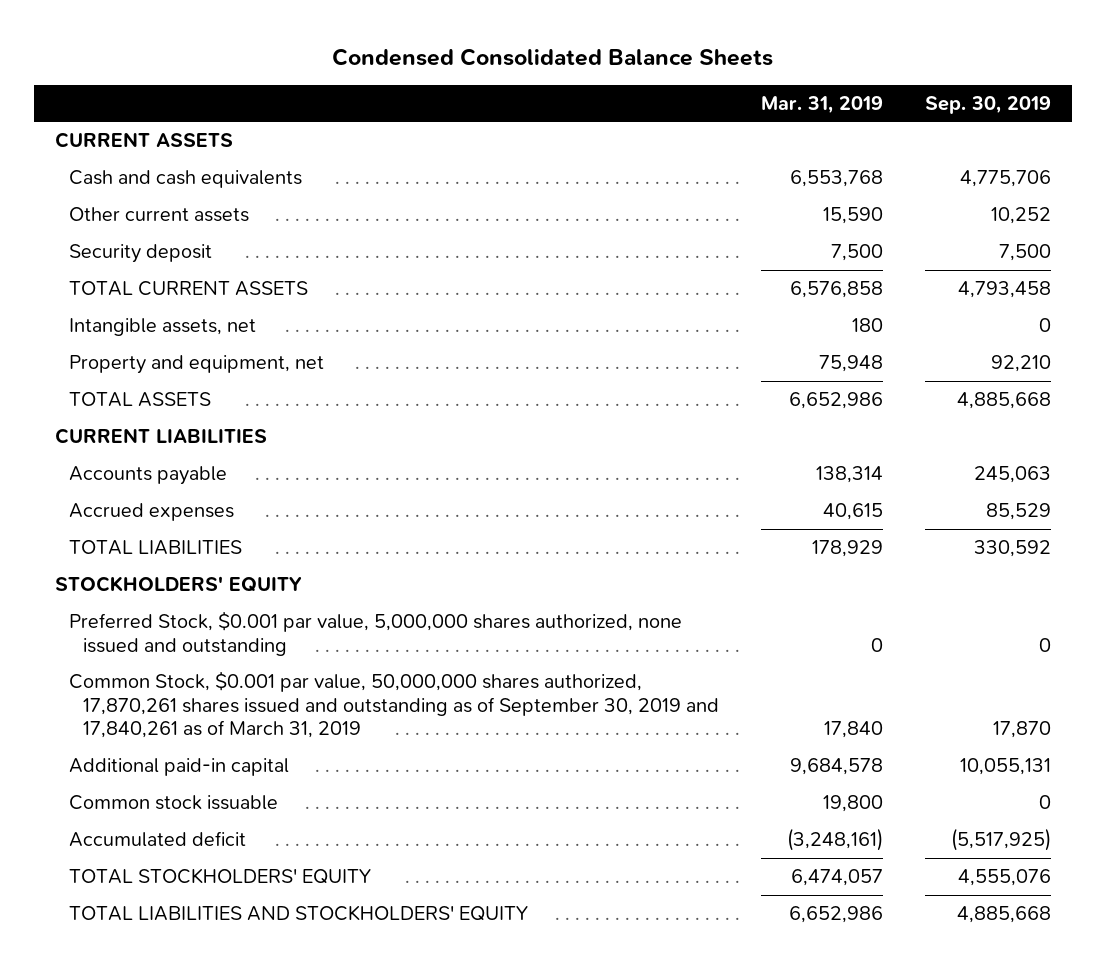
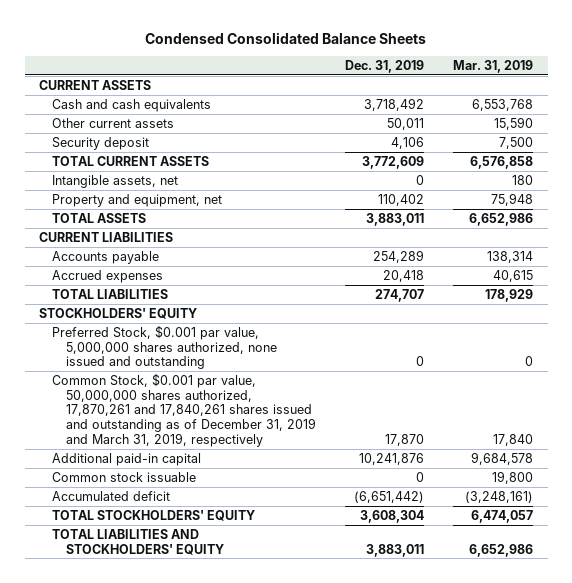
[924,95,1051,114] Sep. 30, 2019 -> none
none -> [344,59,424,73] Dec. 31, 2019
[68,671,720,739] Common Stock, $0.001 par value, 50,000,000 shares authorized, 17,870,261 shares issued and outstanding as of September 30, 2019 and 17,840,261 as of March 31, 2019 -> [52,372,316,448] Common Stock, $0.001 par value, 50,000,000 shares authorized, 17,870,261 and 17,840,261 shares issued and outstanding as of December 31, 2019 and March 31, 2019, respectively

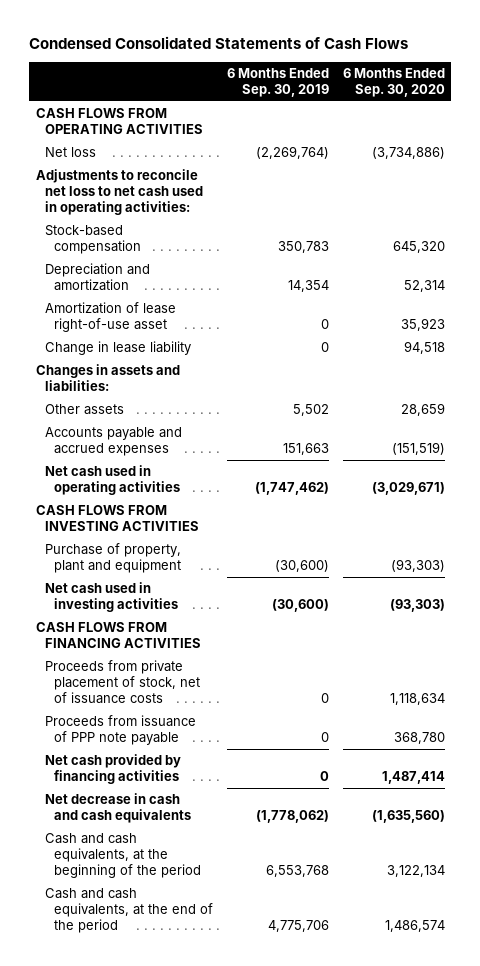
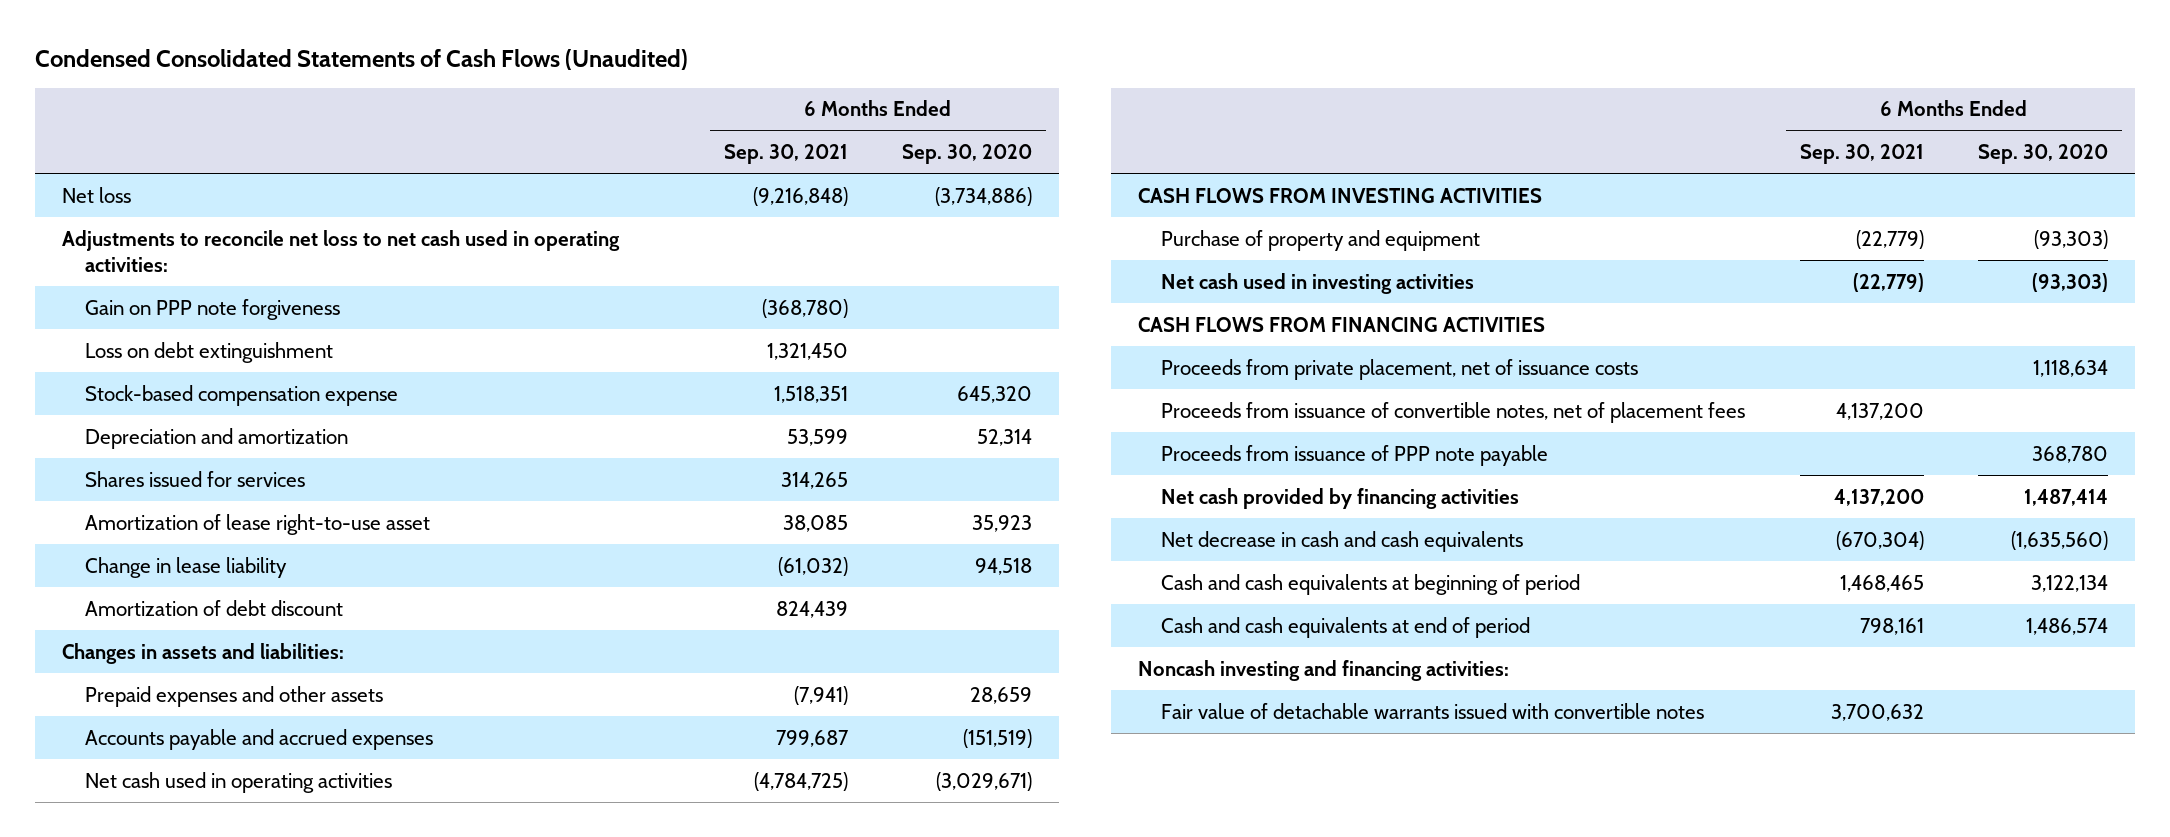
[28,35,408,49] Condensed Consolidated Statements of Cash Flows -> [34,48,688,70] Condensed Consolidated Statements of Cash Flows (Unaudited)
[226,68,329,98] 6 Months Ended Sep. 30, 2019 -> none
none -> [723,143,848,164] Sep. 30, 2021
[35,108,203,135] CASH FLOWS FROM OPERATING ACTIVITIES -> none
none -> [85,298,341,320] Gain on PPP note forgiveness
none -> [85,341,334,363] Loss on debt extinguishment
[44,225,142,255] Stock-based compensation -> [85,384,399,406] Stock-based compensation expense
none -> [85,470,306,487] Shares issued for services
[44,302,176,333] Amortization of lease right-of-use asset -> [85,513,431,535] Amortization of lease right-to-use asset
none -> [85,599,344,616] Amortization of debt discount
[44,404,124,416] Other assets -> [85,685,384,707] Prepaid expenses and other assets
[44,543,182,574] Purchase of property, plant and equipment -> [1161,229,1481,251] Purchase of property and equipment
[44,660,201,705] Proceeds from private placement of stock, net of issuance costs -> [1161,358,1639,380] Proceeds from private placement, net of issuance costs
none -> [1161,401,1746,423] Proceeds from issuance of convertible notes, net of placement fees
[44,833,202,879] Cash and cash equivalents, at the beginning of the period -> [1161,573,1581,595] Cash and cash equivalents at beginning of period
[44,888,214,934] Cash and cash equivalents, at the end of the period -> [1161,616,1531,638] Cash and cash equivalents at end of period
none -> [1138,659,1510,681] Noncash investing and financing activities:
none -> [1161,702,1705,719] Fair value of detachable warrants issued with convertible notes

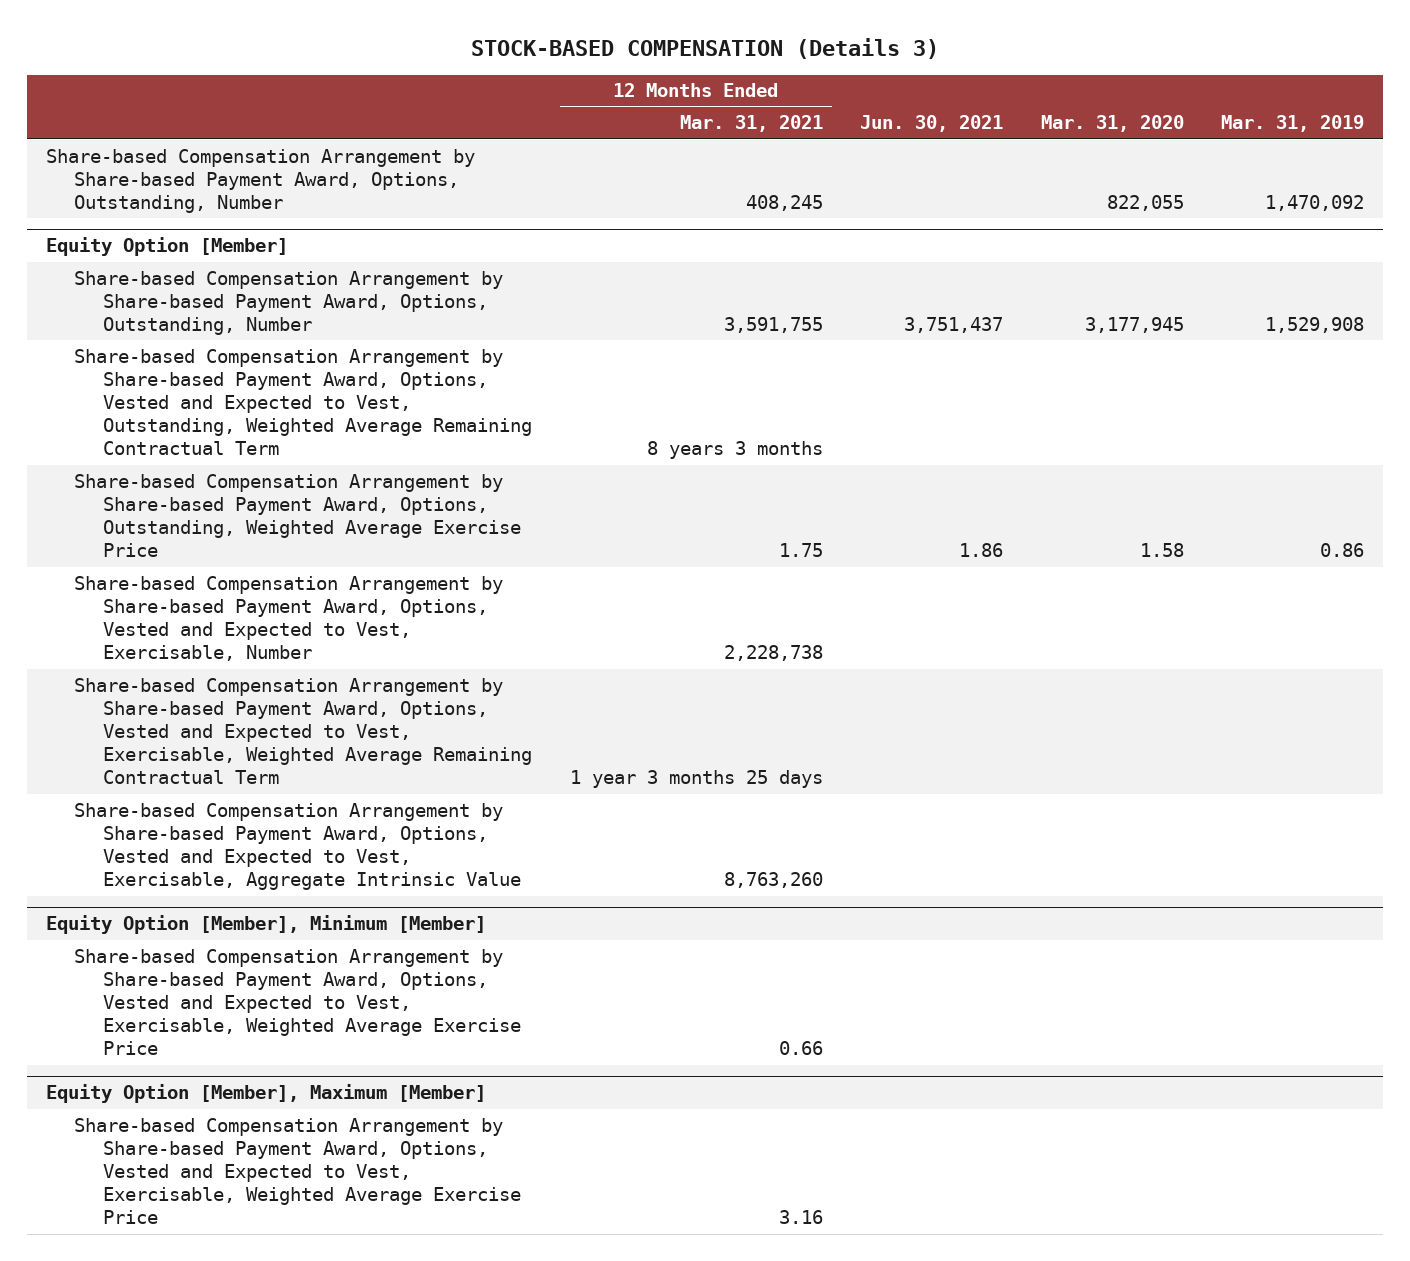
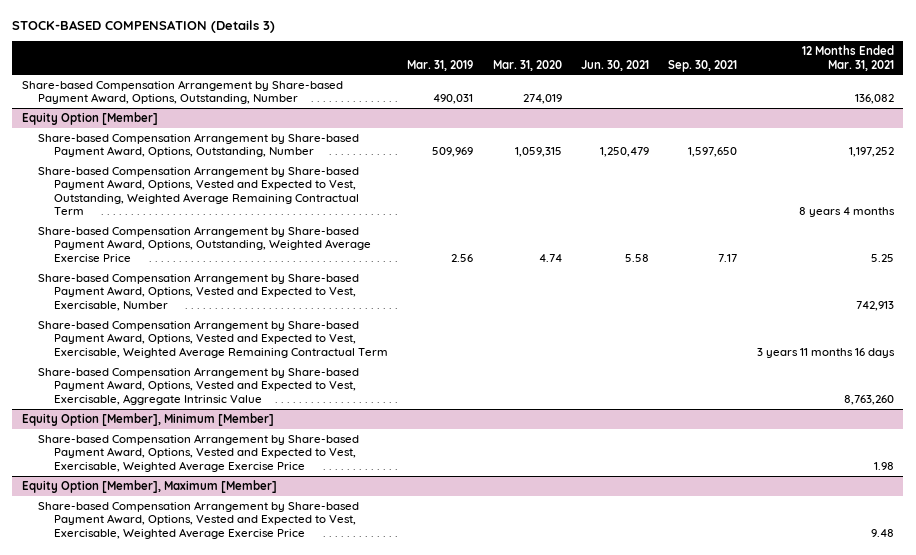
none -> [668,59,738,72] Sep. 30, 2021
[745,195,823,212] 408,245 -> [854,94,894,105] 136,082
[1106,195,1184,212] 822,055 -> [522,94,562,105] 274,019
[1265,195,1365,212] 1,470,092 -> [433,94,474,105] 490,031
[723,317,823,334] 3,591,755 -> [848,147,894,158] 1,197,252
[904,317,1004,334] 3,751,437 -> [600,147,650,158] 1,250,479
[1084,317,1184,334] 3,177,945 -> [514,147,562,158] 1,059,315
[1265,317,1365,334] 1,529,908 -> [432,147,474,158] 509,969
[646,441,823,460] 8 years 3 months -> [798,207,895,218] 8 years 4 months
[778,543,823,558] 1.75 -> [870,253,894,262] 5.25
[959,543,1004,558] 1.86 -> [625,253,650,262] 5.58
[1139,543,1184,558] 1.58 -> [538,253,562,262] 4.74
[1320,543,1365,558] 0.86 -> [451,253,474,262] 2.56
[723,645,823,662] 2,228,738 -> [855,300,894,311] 742,913
[569,770,823,789] 1 year 3 months 25 days -> [756,347,895,358] 3 years 11 months 16 days
[778,1041,823,1056] 0.66 -> [873,461,894,470] 1.98
[778,1210,823,1225] 3.16 -> [870,528,894,537] 9.48

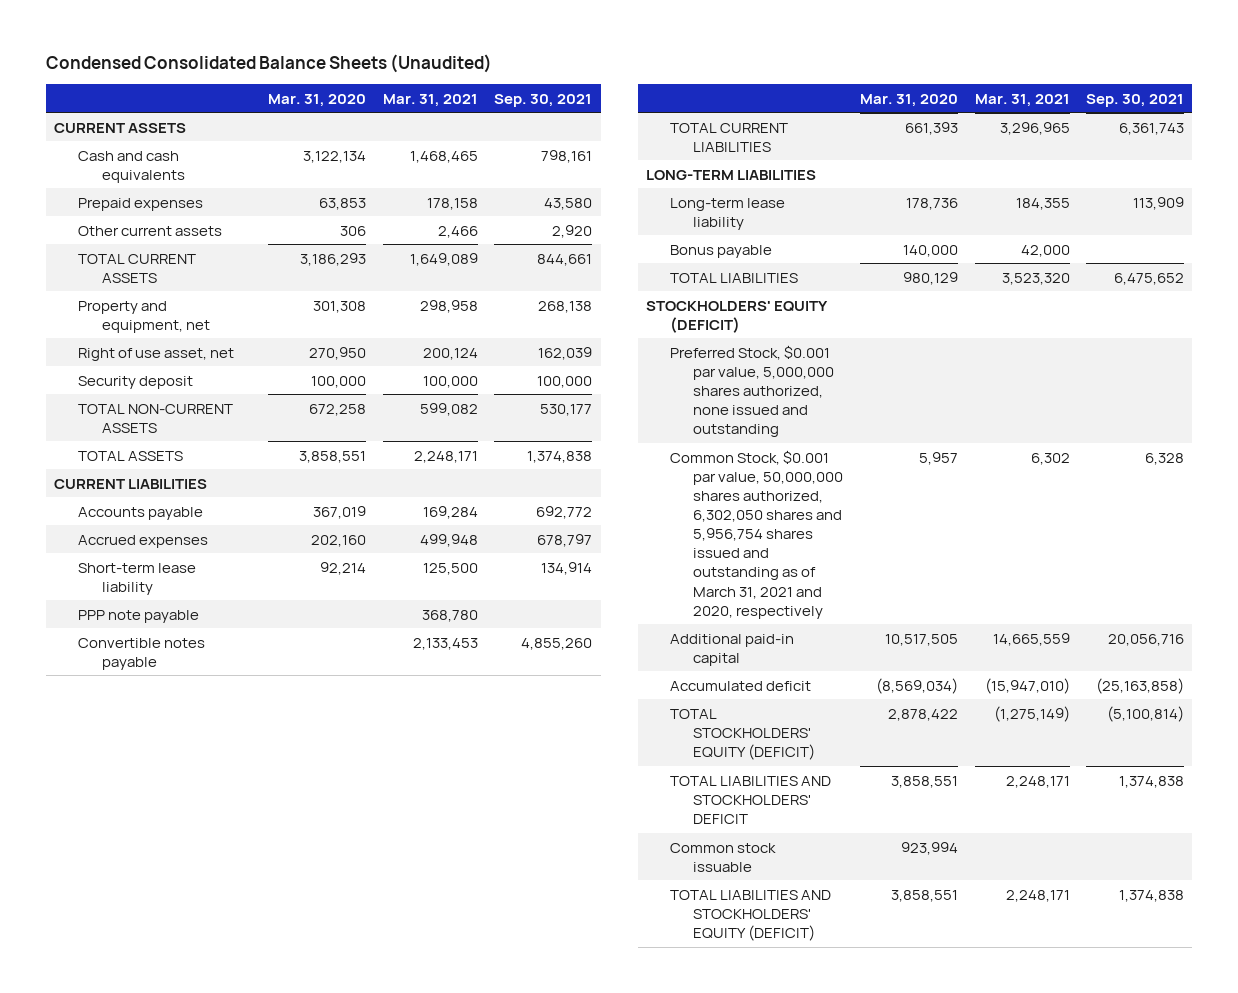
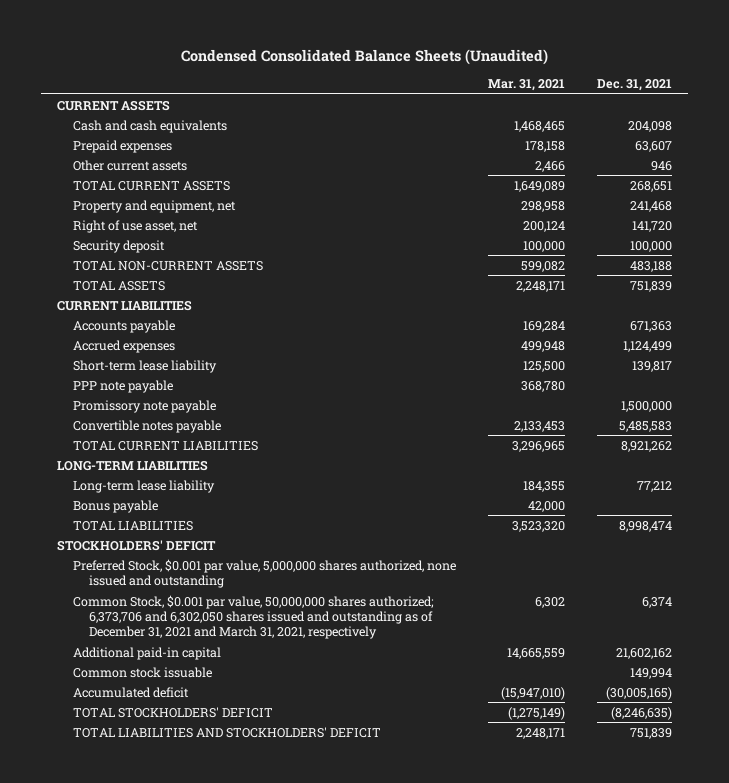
[268,93,367,107] Mar. 31, 2020 -> none
[494,93,593,107] Sep. 30, 2021 -> none
none -> [597,79,673,92] Dec. 31, 2021
none -> [72,399,216,413] Promissory note payable
[646,300,829,333] STOCKHOLDERS' EQUITY (DEFICIT) -> [56,539,216,551] STOCKHOLDERS' DEFICIT
[669,449,844,619] Common Stock, $0.001 par value, 50,000,000 shares authorized, 6,302,050 shares and 5,956,754 shares issued and outstanding as of March 31, 2021 and 2020, respectively -> [72,594,434,640] Common Stock, $0.001 par value, 50,000,000 shares authorized; 6,373,706 and 6,302,050 shares issued and outstanding as of December 31, 2021 and March 31, 2021, respectively
[669,842,776,872] Common stock issuable -> [72,666,212,678] Common stock issuable
[669,708,816,760] TOTAL STOCKHOLDERS' EQUITY (DEFICIT) -> [72,706,273,718] TOTAL STOCKHOLDERS' DEFICIT
[669,889,831,941] TOTAL LIABILITIES AND STOCKHOLDERS' EQUITY (DEFICIT) -> none

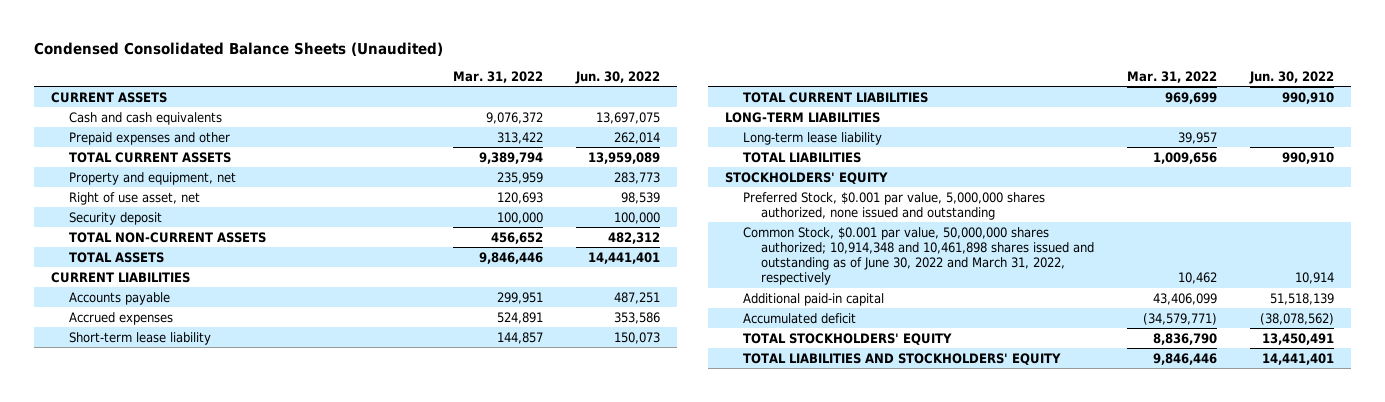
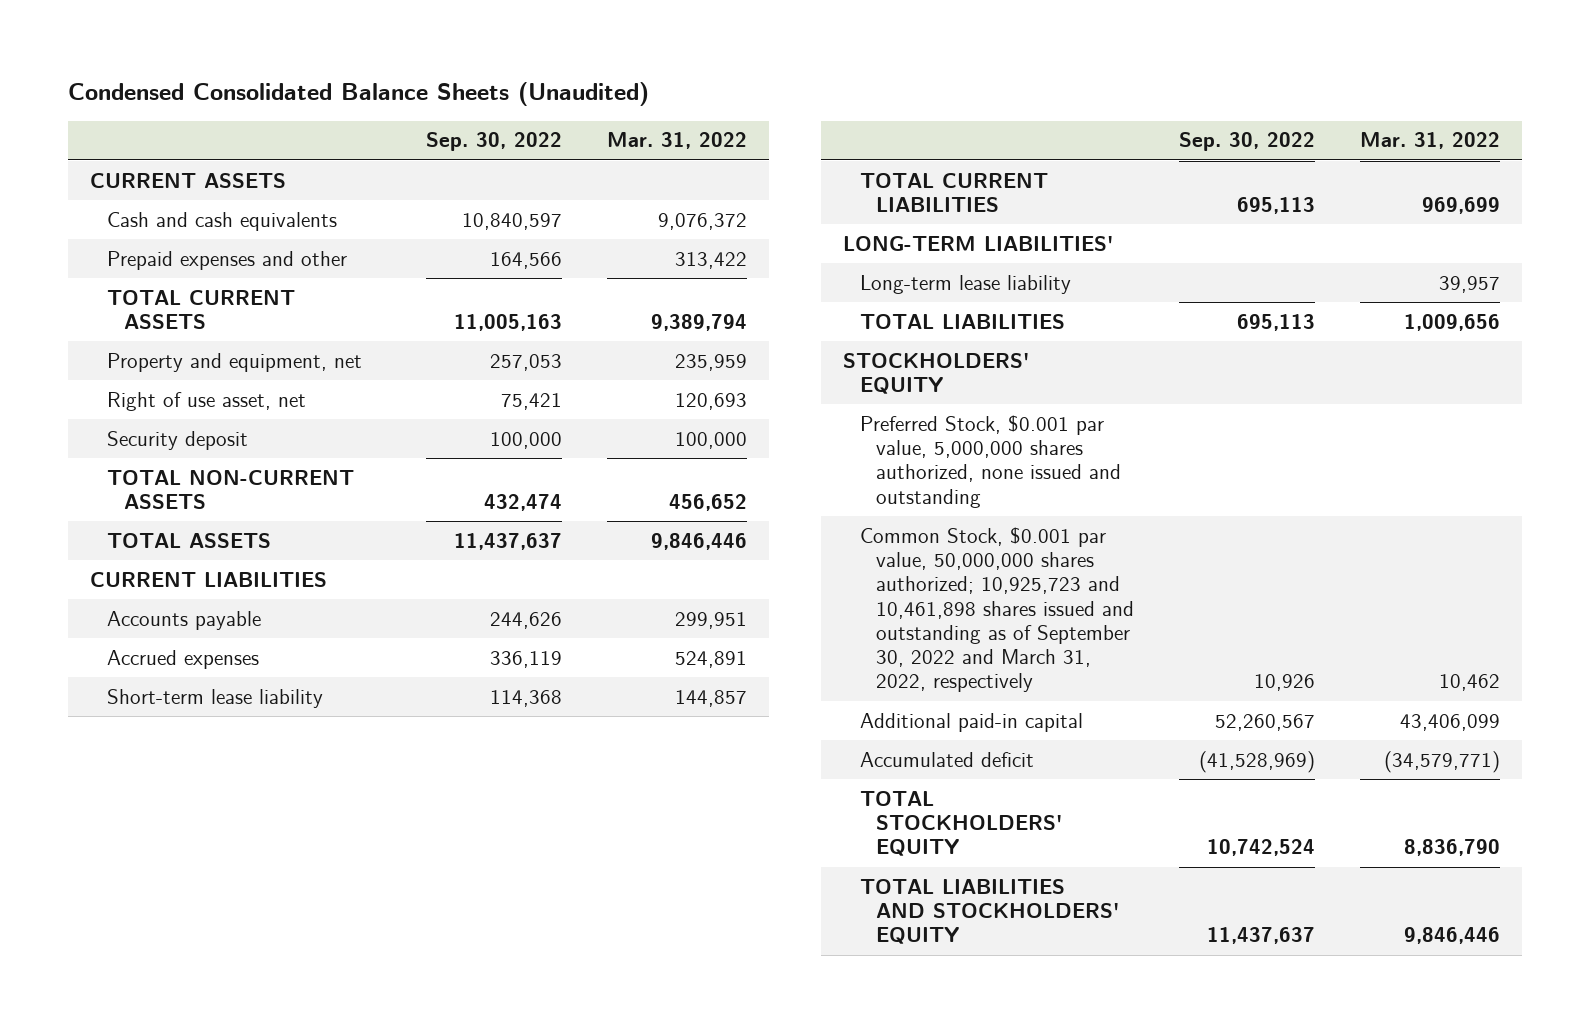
[575,70,661,84] Jun. 30, 2022 -> none
none -> [426,132,563,152] Sep. 30, 2022
[724,111,880,123] LONG-TERM LIABILITIES -> [842,235,1113,251] LONG-TERM LIABILITIES'
[742,226,1094,286] Common Stock, $0.001 par value, 50,000,000 shares authorized; 10,914,348 and 10,461,898 shares issued and outstanding as of June 30, 2022 and March 31, 2022, respectively -> [859,526,1135,693] Common Stock, $0.001 par value, 50,000,000 shares authorized; 10,925,723 and 10,461,898 shares issued and outstanding as of September 30, 2022 and March 31, 2022, respectively

